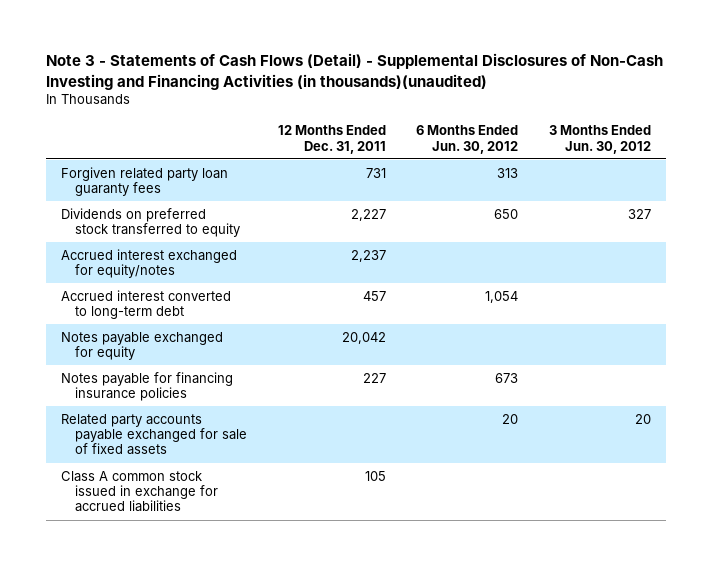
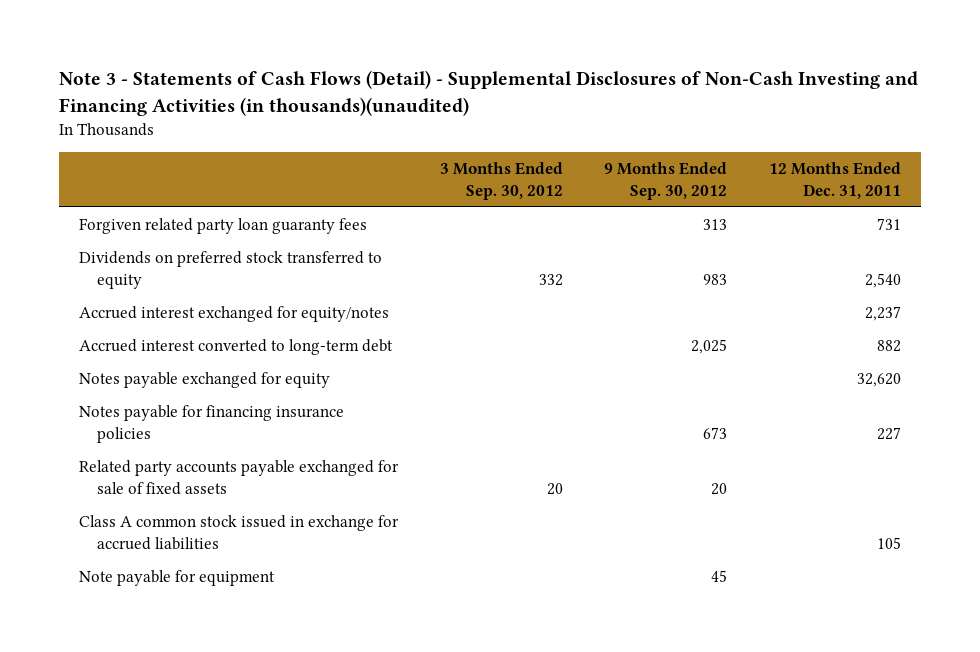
[416,125,519,154] 6 Months Ended Jun. 30, 2012 -> none
[548,125,651,154] 3 Months Ended Jun. 30, 2012 -> none
none -> [439,162,563,200] 3 Months Ended Sep. 30, 2012
none -> [604,162,728,200] 9 Months Ended Sep. 30, 2012
[350,208,386,221] 2,227 -> [864,272,901,288] 2,540
[362,290,386,301] 457 -> [876,340,901,353] 882
[341,331,386,344] 20,042 -> [856,373,901,388] 32,620
none -> [79,570,276,587] Note payable for equipment

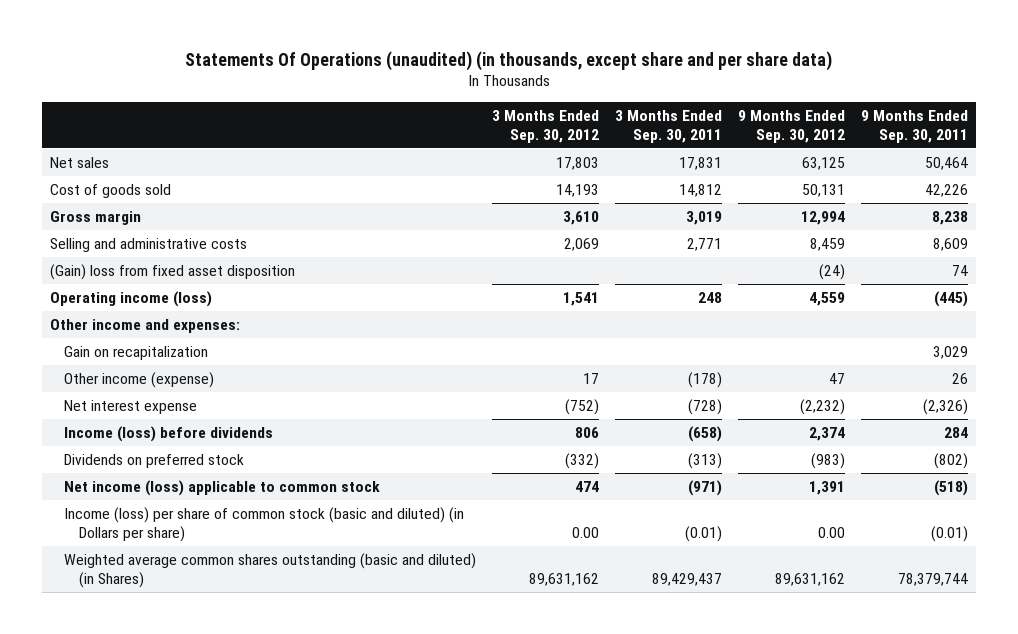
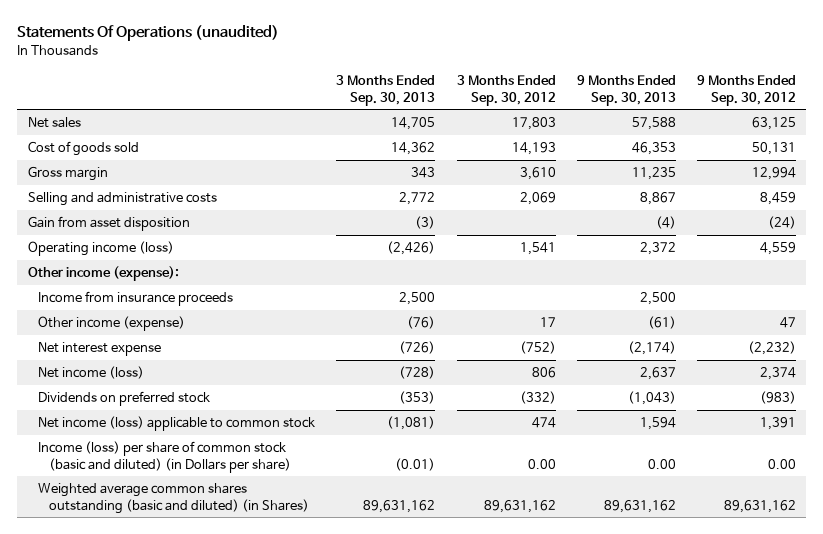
[184,50,832,71] Statements Of Operations (unaudited) (in thousands, except share and per share data) -> [16,25,279,42] Statements Of Operations (unaudited)
[614,109,722,143] 3 Months Ended Sep. 30, 2011 -> none
[860,109,968,143] 9 Months Ended Sep. 30, 2011 -> none
none -> [336,74,436,106] 3 Months Ended Sep. 30, 2013
none -> [576,74,676,106] 9 Months Ended Sep. 30, 2013
[49,263,295,280] (Gain) loss from fixed asset disposition -> [27,216,190,232] Gain from asset disposition
[49,318,240,333] Other income and expenses: -> none
[64,345,209,360] Gain on recapitalization -> none
none -> [27,266,179,282] Other income (expense):
none -> [38,291,234,307] Income from insurance proceeds
[64,425,274,442] Income (loss) before dividends -> [38,366,145,380] Net income (loss)

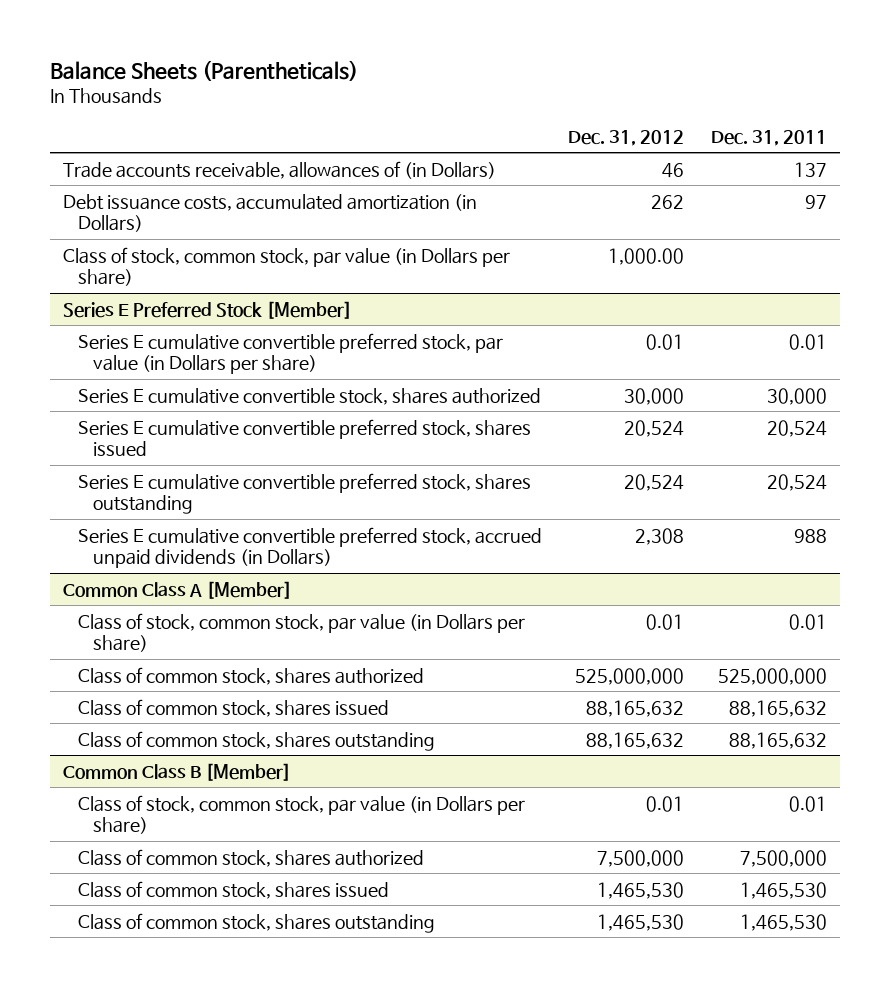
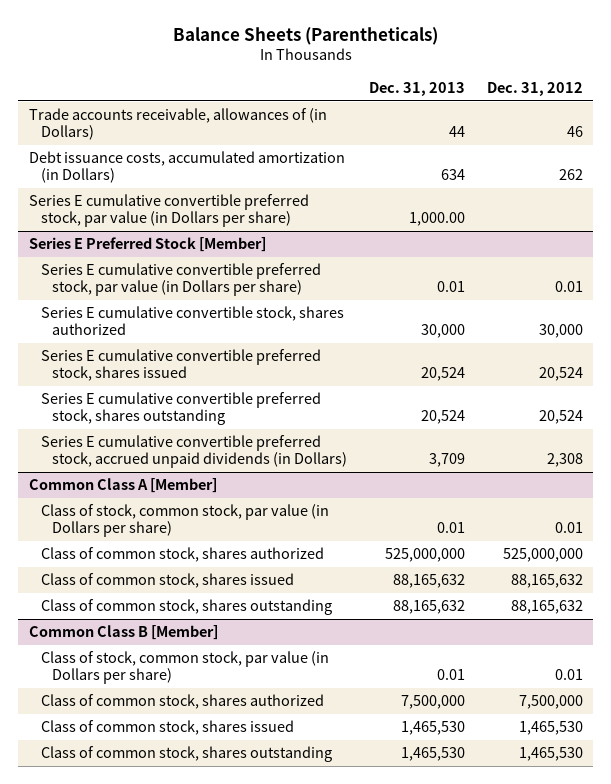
[710,129,827,146] Dec. 31, 2011 -> none
none -> [368,82,465,97] Dec. 31, 2013
[62,246,510,287] Class of stock, common stock, par value (in Dollars per share) -> none
none -> [28,194,309,228] Series E cumulative convertible preferred stock, par value (in Dollars per share)

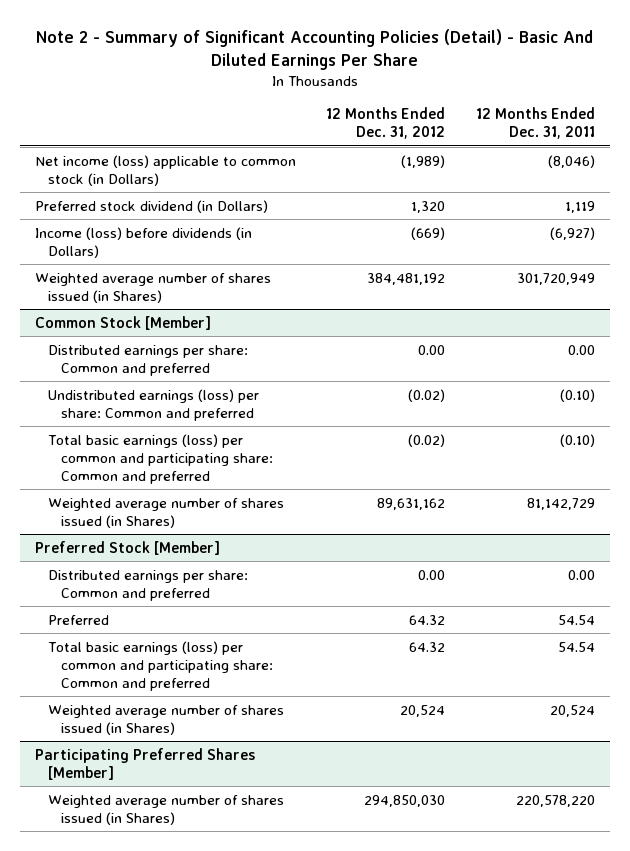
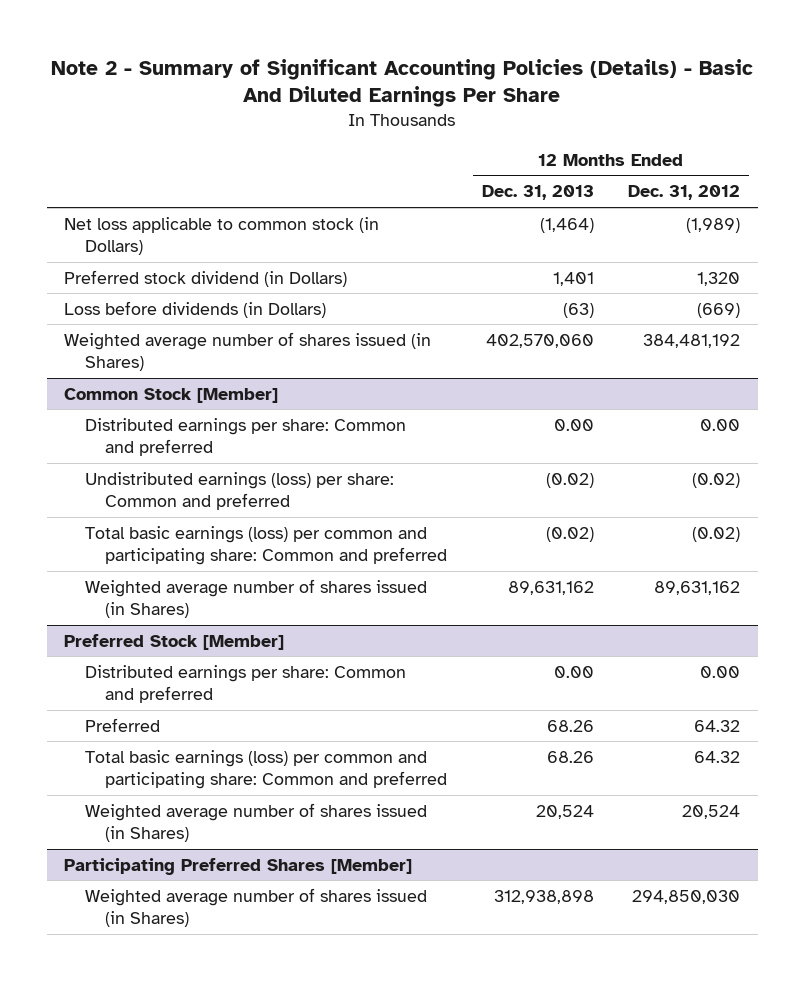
[35,28,593,70] Note 2 - Summary of Significant Accounting Policies (Detail) - Basic And Diluted Earnings Per Share -> [51,58,754,108] Note 2 - Summary of Significant Accounting Policies (Details) - Basic And Diluted Earnings Per Share
[475,106,595,140] 12 Months Ended Dec. 31, 2011 -> none
none -> [481,185,594,201] Dec. 31, 2013
[34,154,296,186] Net income (loss) applicable to common stock (in Dollars) -> [64,216,380,256] Net loss applicable to common stock (in Dollars)
[34,226,252,258] Income (loss) before dividends (in Dollars) -> [64,300,327,318] Loss before dividends (in Dollars)

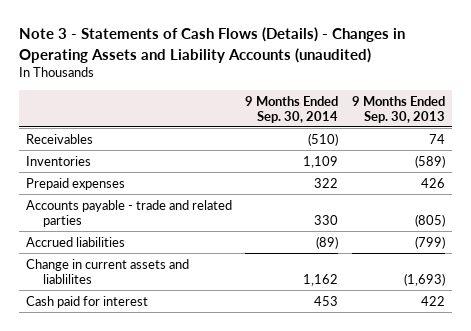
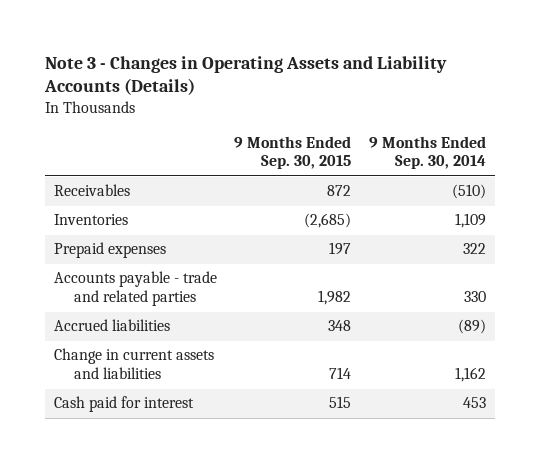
[19,27,406,63] Note 3 - Statements of Cash Flows (Details) - Changes in Operating Assets and Liability Accounts (unaudited) -> [43,55,447,96] Note 3 - Changes in Operating Assets and Liability Accounts (Details)
[351,95,445,123] 9 Months Ended Sep. 30, 2013 -> none
none -> [234,135,352,170] 9 Months Ended Sep. 30, 2015
[26,258,190,284] Change in current assets and liablilites -> [53,348,214,380] Change in current assets and liabilities

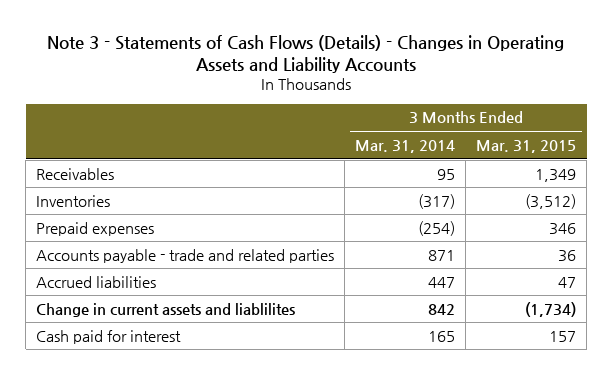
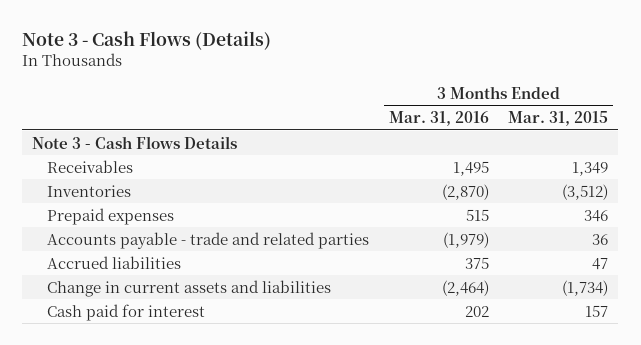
[47,35,565,74] Note 3 - Statements of Cash Flows (Details) - Changes in Operating Assets and Liability Accounts -> [22,30,272,50] Note 3 - Cash Flows (Details)
[355,139,456,153] Mar. 31, 2014 -> none
none -> [388,111,489,127] Mar. 31, 2016
none -> [32,135,238,149] Note 3 - Cash Flows Details
[36,302,296,317] Change in current assets and liablilites -> [46,279,331,297] Change in current assets and liabilities

